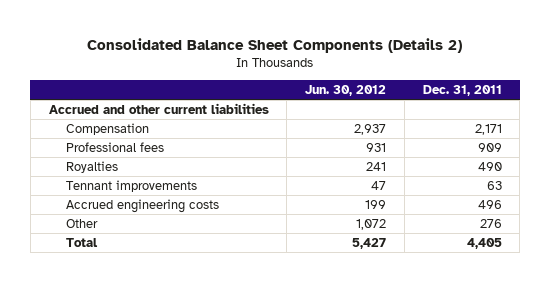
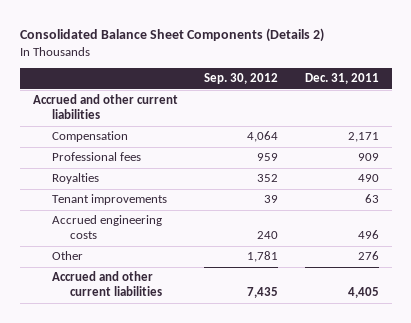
[305,85,387,97] Jun. 30, 2012 -> none
none -> [204,73,279,85] Sep. 30, 2012
[66,179,198,192] Tennant improvements -> [51,194,167,206] Tenant improvements
[66,237,99,247] Total -> [51,271,163,297] Accrued and other current liabilities

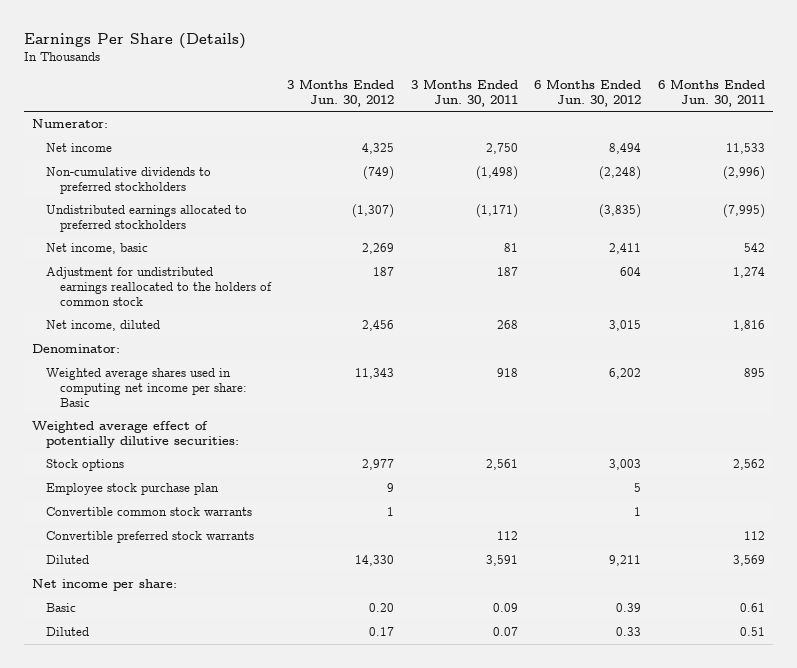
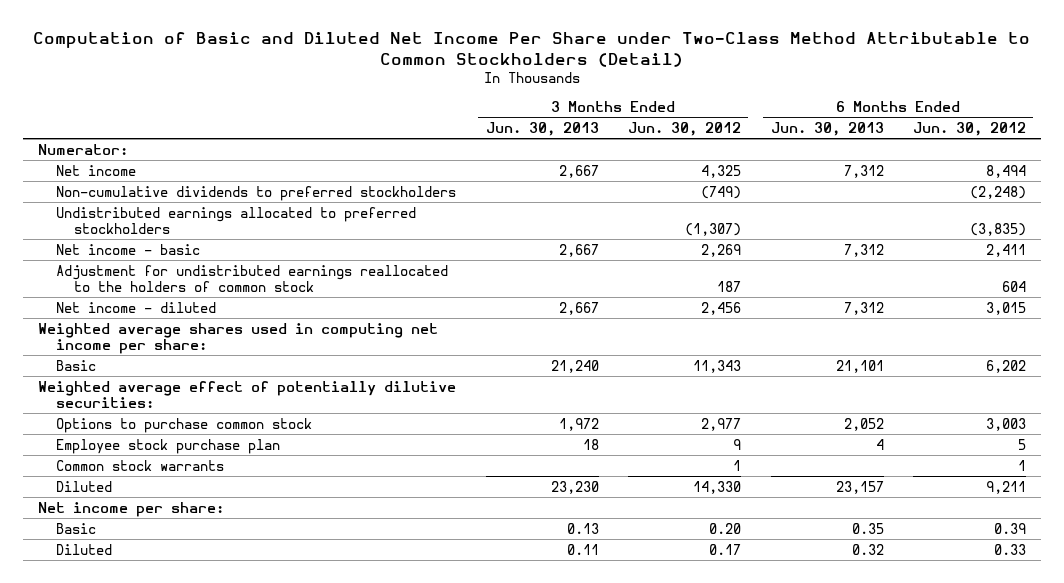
[24,32,247,49] Earnings Per Share (Details) -> [33,32,1031,67] Computation of Basic and Diluted Net Income Per Share under Two-Class Method Attributable to Common Stockholders (Detail)
[410,79,518,107] 3 Months Ended Jun. 30, 2011 -> none
[657,79,765,107] 6 Months Ended Jun. 30, 2011 -> none
none -> [485,121,599,136] Jun. 30, 2013
none -> [770,121,884,136] Jun. 30, 2013
[46,243,149,255] Net income, basic -> [56,243,201,255] Net income - basic
[46,320,161,332] Net income, diluted -> [56,301,217,313] Net income - diluted
[32,344,121,354] Denominator: -> [38,322,439,354] Weighted average shares used in computing net income per share:
[46,368,247,407] Weighted average shares used in computing net income per share: Basic -> [56,359,97,371] Basic
[46,459,125,472] Stock options -> [56,417,313,433] Options to purchase common stock
[46,531,255,544] Convertible preferred stock warrants -> none
[46,507,253,517] Convertible common stock warrants -> [56,459,225,471] Common stock warrants

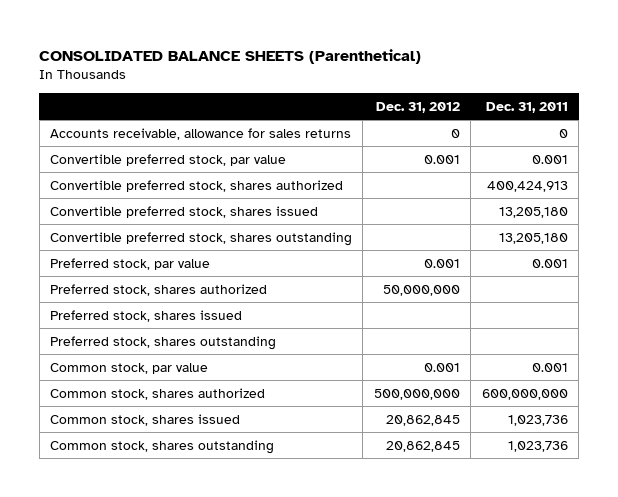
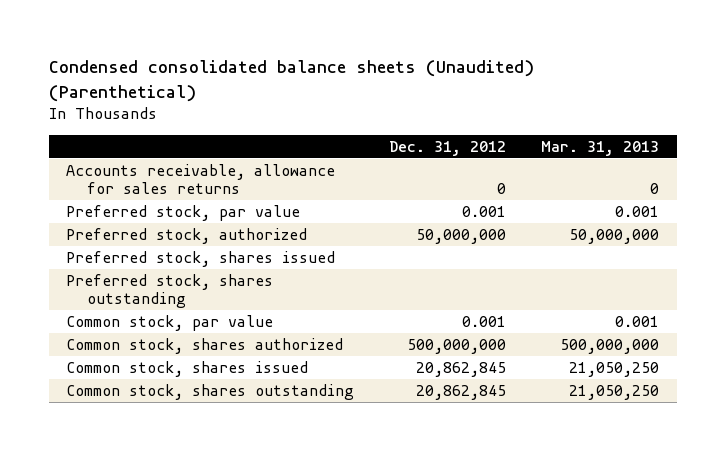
[39,48,422,64] CONSOLIDATED BALANCE SHEETS (Parenthetical) -> [48,60,534,102] Condensed consolidated balance sheets (Unaudited) (Parenthetical)
[485,101,568,113] Dec. 31, 2011 -> none
none -> [541,140,660,156] Mar. 31, 2013
[50,153,287,166] Convertible preferred stock, par value -> none
[50,179,344,192] Convertible preferred stock, shares authorized -> none
[50,205,319,218] Convertible preferred stock, shares issued -> none
[50,231,353,246] Convertible preferred stock, shares outstanding -> none
[50,283,268,296] Preferred stock, shares authorized -> [66,227,308,244] Preferred stock, authorized

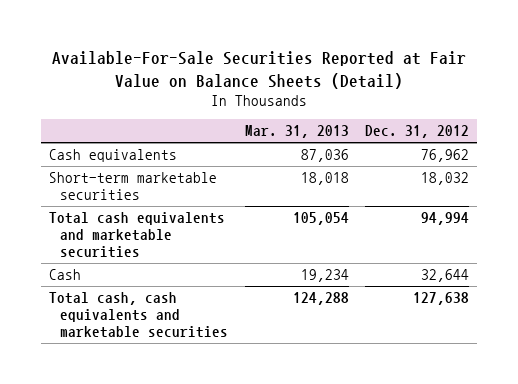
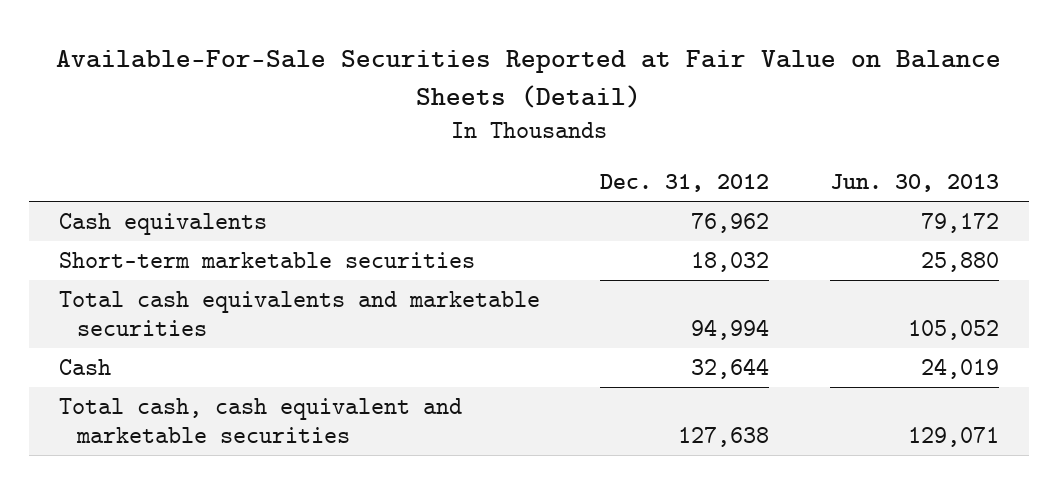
[244,125,349,139] Mar. 31, 2013 -> none
none -> [829,174,999,193] Jun. 30, 2013
[49,292,229,339] Total cash, cash equivalents and marketable securities -> [59,397,463,443] Total cash, cash equivalent and marketable securities

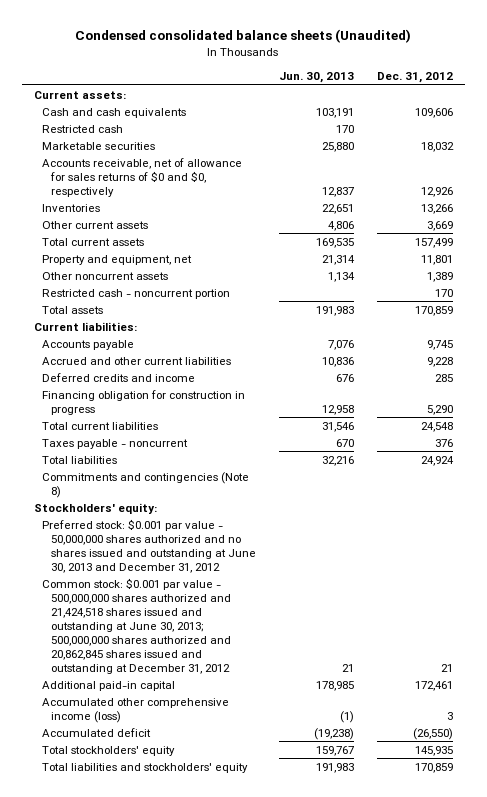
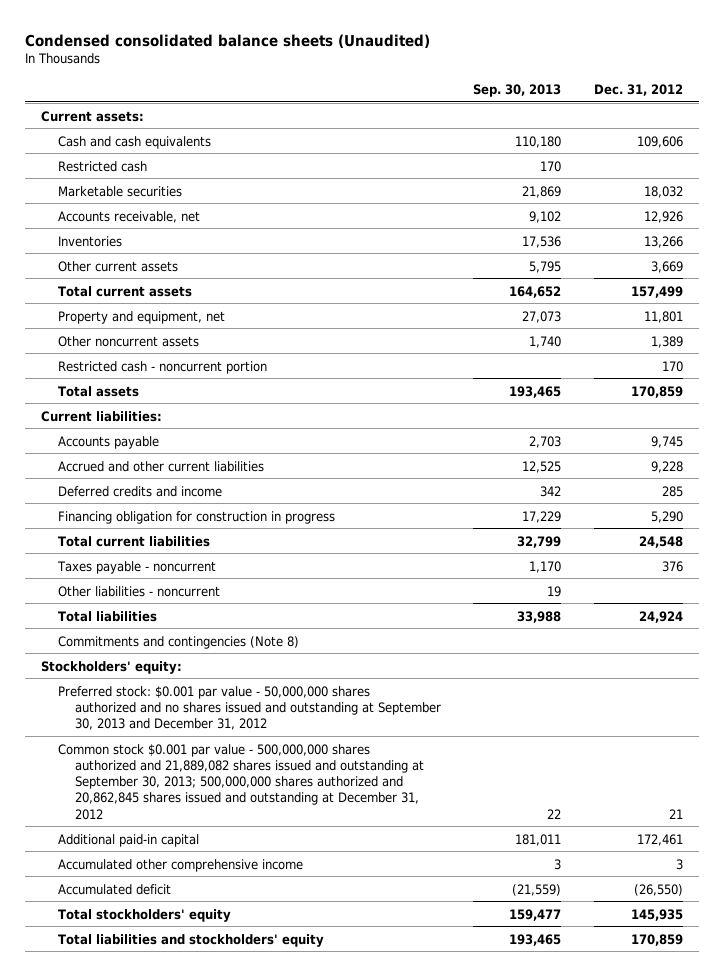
[278,72,354,84] Jun. 30, 2013 -> none
none -> [473,84,562,98] Sep. 30, 2013
[42,157,243,197] Accounts receivable, net of allowance for sales returns of $0 and $0, respectively -> [57,210,200,223] Accounts receivable, net
none -> [57,585,220,597] Other liabilities - noncurrent
[42,518,256,573] Preferred stock: $0.001 par value - 50,000,000 shares authorized and no shares issued and outstanding at June 30, 2013 and December 31, 2012 -> [57,685,441,731] Preferred stock: $0.001 par value - 50,000,000 shares authorized and no shares issued and outstanding at September 30, 2013 and December 31, 2012
[42,577,231,674] Common stock: $0.001 par value - 500,000,000 shares authorized and 21,424,518 shares issued and outstanding at June 30, 2013; 500,000,000 shares authorized and 20,862,845 shares issued and outstanding at December 31, 2012 -> [57,743,424,820] Common stock $0.001 par value - 500,000,000 shares authorized and 21,889,082 shares issued and outstanding at September 30, 2013; 500,000,000 shares authorized and 20,862,845 shares issued and outstanding at December 31, 2012
[42,697,230,723] Accumulated other comprehensive income (loss) -> [57,858,303,872] Accumulated other comprehensive income

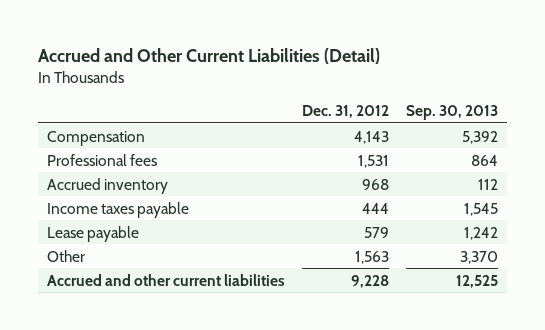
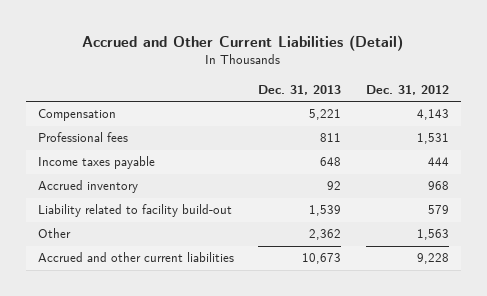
[406,104,499,120] Sep. 30, 2013 -> none
none -> [258,85,342,96] Dec. 31, 2013
[46,177,168,194] Accrued inventory -> [38,180,139,194] Accrued inventory
[46,225,139,242] Lease payable -> [38,204,233,218] Liability related to facility build-out

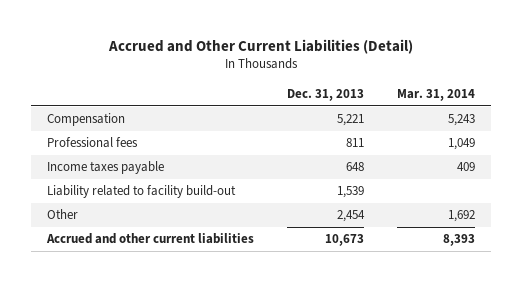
[365,85,449,96] Dec. 31, 2012 -> none
none -> [396,88,475,101] Mar. 31, 2014
[38,180,139,194] Accrued inventory -> none
[309,229,342,241] 2,362 -> [336,210,365,223] 2,454

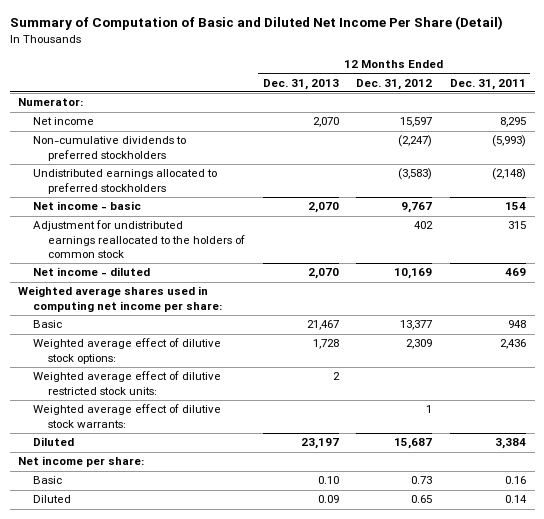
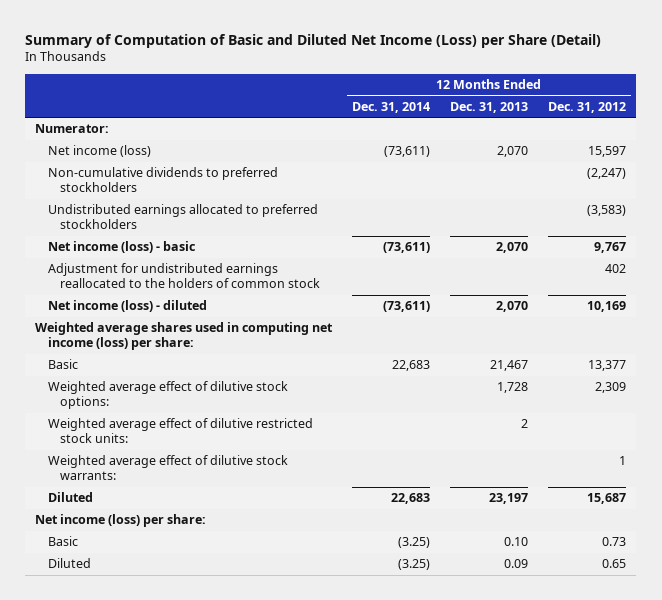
[9,16,503,31] Summary of Computation of Basic and Diluted Net Income Per Share (Detail) -> [25,33,602,48] Summary of Computation of Basic and Diluted Net Income (Loss) per Share (Detail)
[449,78,526,90] Dec. 31, 2011 -> none
none -> [352,101,431,113] Dec. 31, 2014
[33,117,95,126] Net income -> [47,145,151,158] Net income (loss)
[33,201,142,211] Net income - basic -> [47,241,196,254] Net income (loss) - basic
[33,267,151,277] Net income - diluted -> [47,300,207,313] Net income (loss) - diluted
[18,286,223,312] Weighted average shares used in computing net income per share: -> [35,322,334,351] Weighted average shares used in computing net income (loss) per share:
[18,456,145,468] Net income per share: -> [35,514,207,528] Net income (loss) per share:

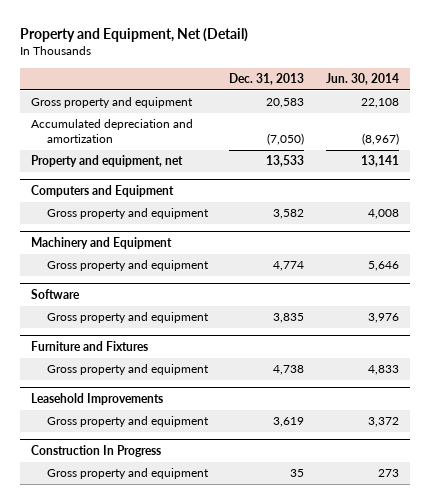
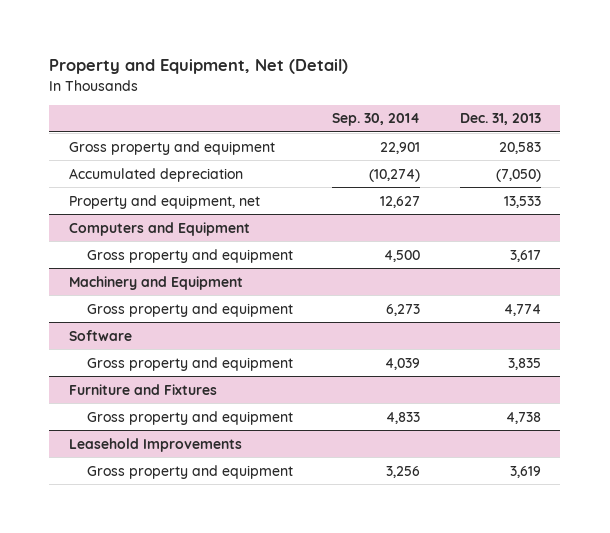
[326,73,400,86] Jun. 30, 2014 -> none
none -> [332,113,421,127] Sep. 30, 2014
[31,119,194,144] Accumulated depreciation and amortization -> [68,167,243,182] Accumulated depreciation
[273,209,305,220] 3,582 -> [509,249,541,262] 3,617
[31,444,162,457] Construction In Progress -> none
[46,468,209,480] Gross property and equipment -> none

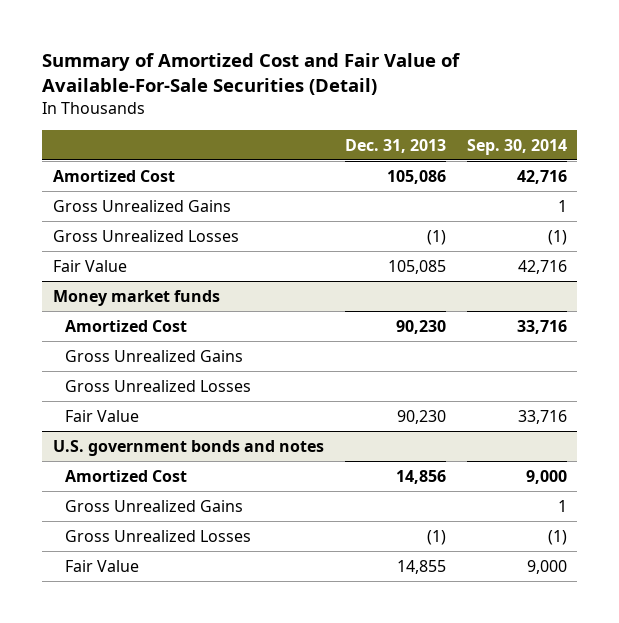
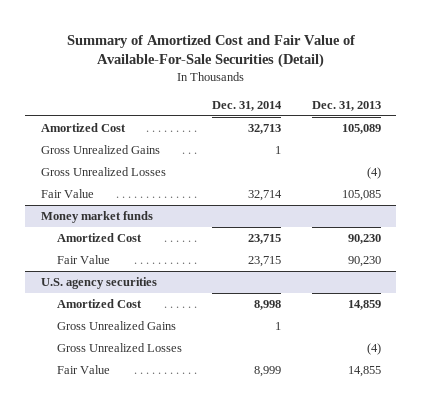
[466,138,567,155] Sep. 30, 2014 -> none
none -> [212,100,283,111] Dec. 31, 2014
[386,169,446,184] 105,086 -> [342,124,382,135] 105,089
[426,229,446,245] (1) -> [367,167,382,180] (4)
[65,349,244,362] Gross Unrealized Gains -> none
[65,379,252,392] Gross Unrealized Losses -> none
[52,439,324,456] U.S. government bonds and notes -> none
none -> [40,277,157,290] U.S. agency securities
[395,469,446,484] 14,856 -> [348,300,382,311] 14,859
[426,529,446,545] (1) -> [367,343,382,356] (4)

